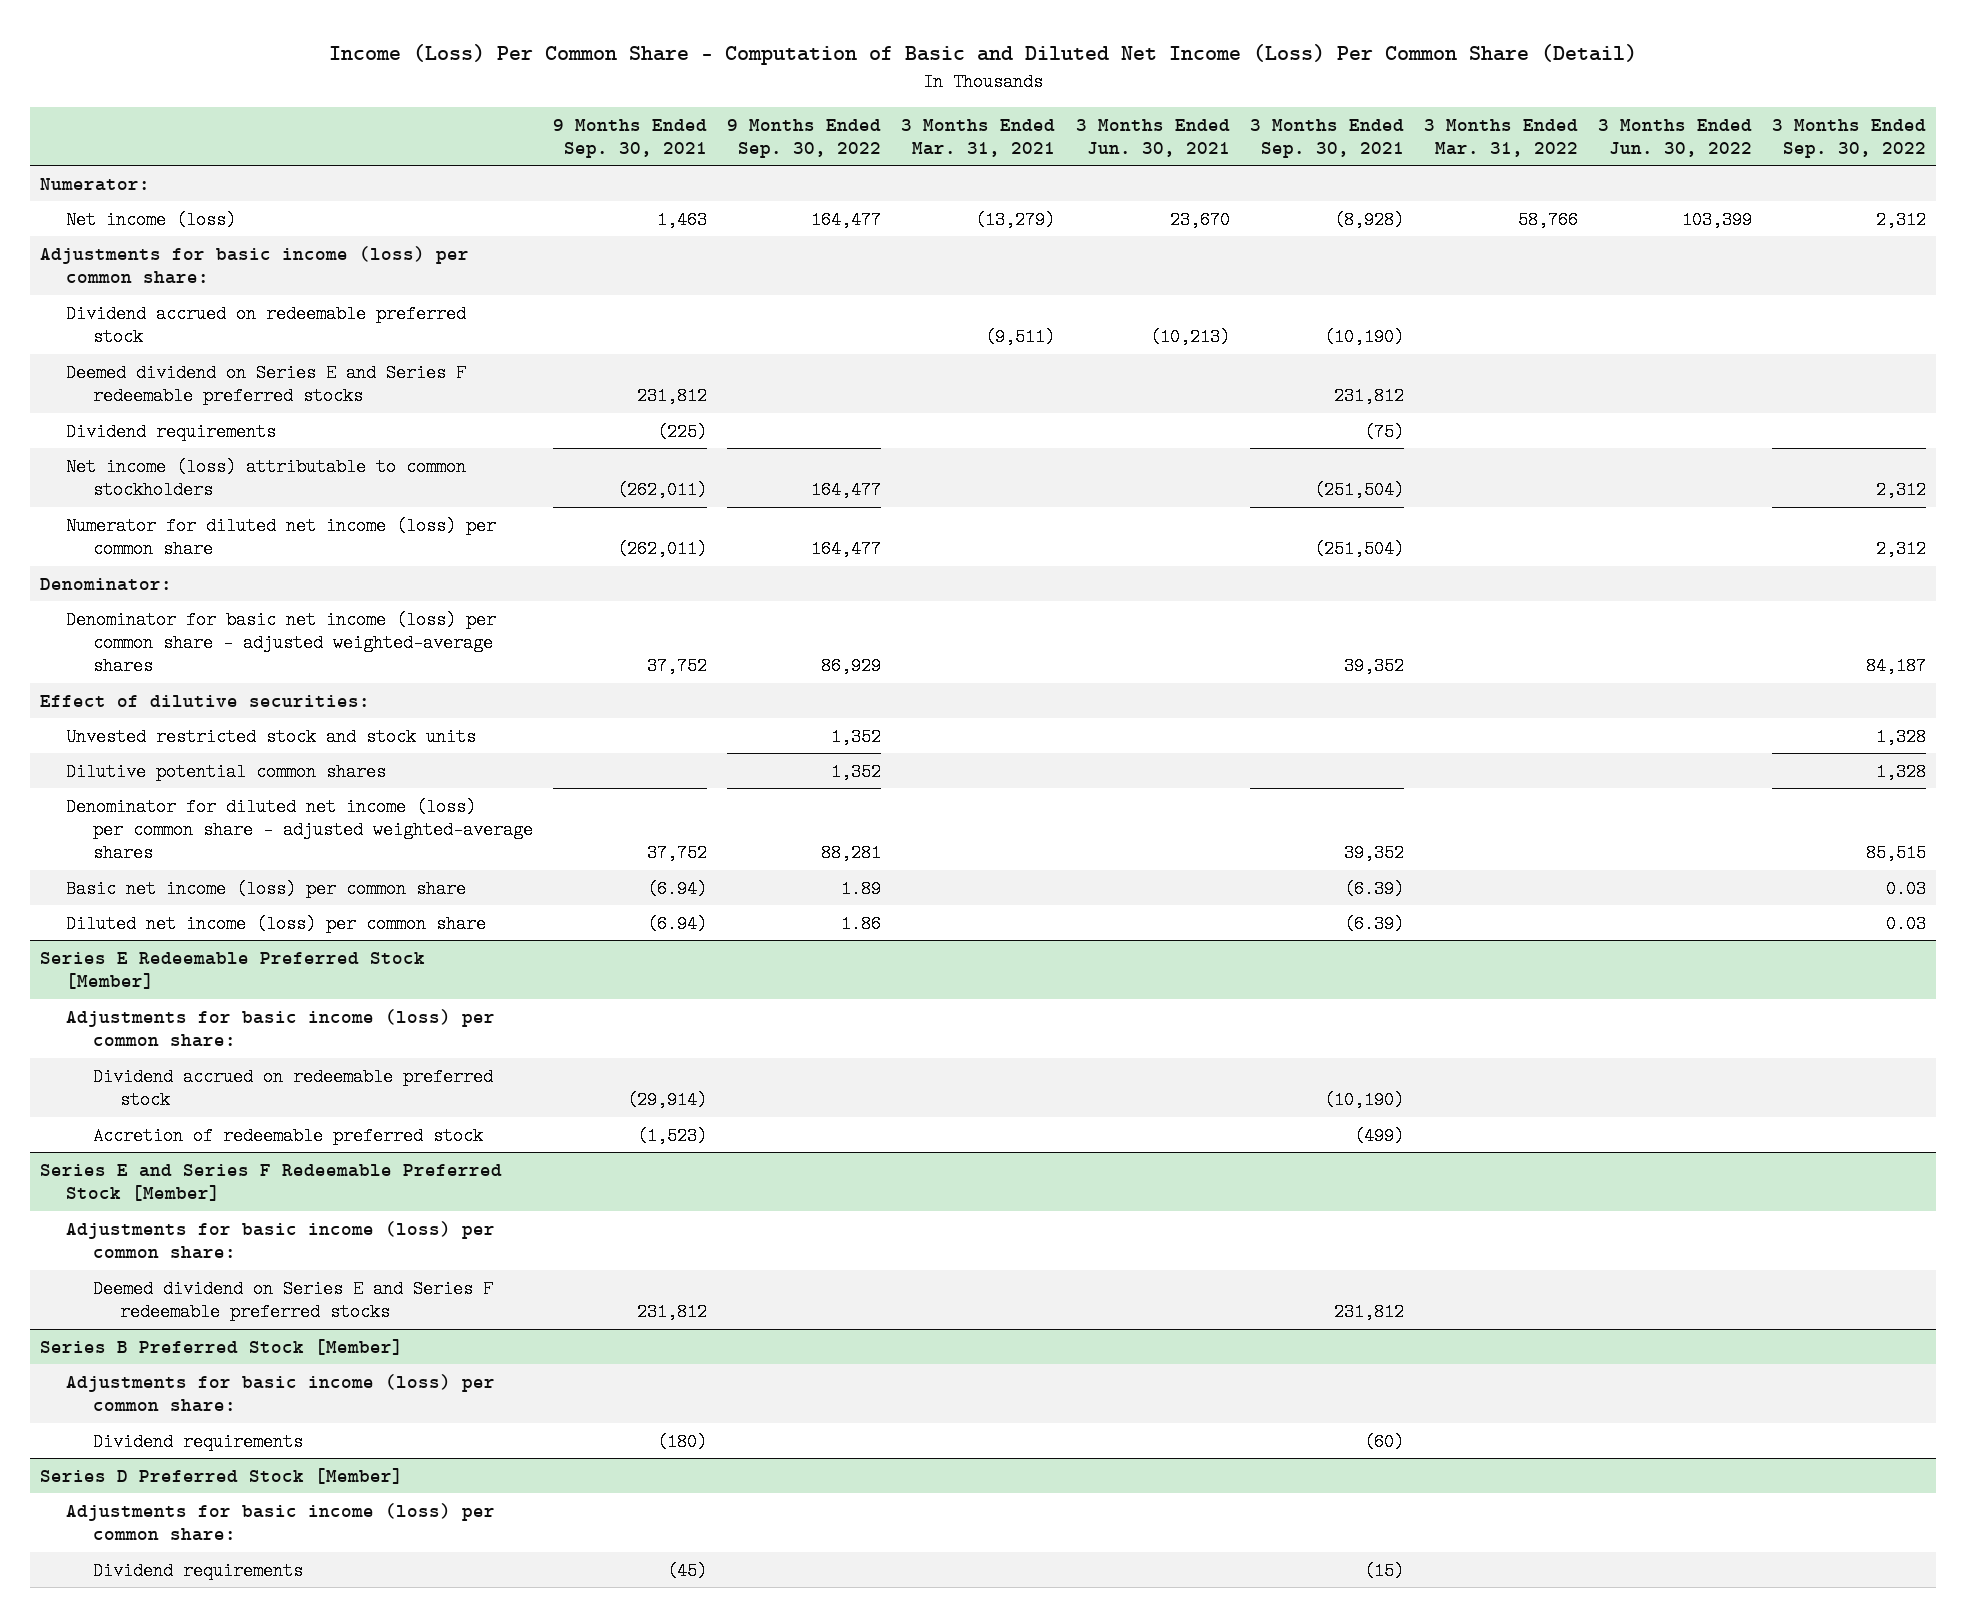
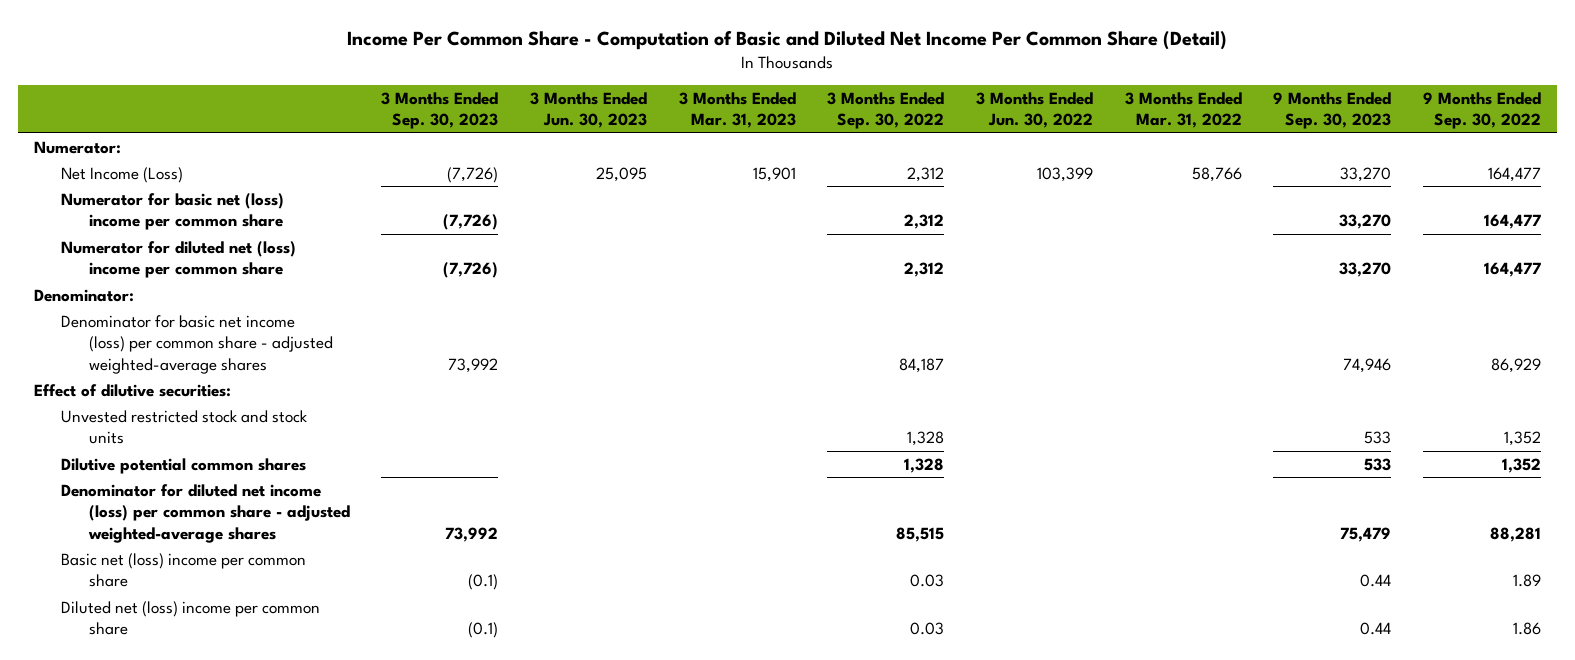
[329,44,1638,66] Income (Loss) Per Common Share - Computation of Basic and Diluted Net Income (Loss) Per Common Share (Detail) -> [347,30,1228,50] Income Per Common Share - Computation of Basic and Diluted Net Income Per Common Share (Detail)
[553,118,708,158] 9 Months Ended Sep. 30, 2021 -> none
[901,118,1056,157] 3 Months Ended Mar. 31, 2021 -> none
[1075,118,1230,157] 3 Months Ended Jun. 30, 2021 -> none
[1249,118,1404,158] 3 Months Ended Sep. 30, 2021 -> none
none -> [381,91,499,130] 3 Months Ended Sep. 30, 2023
none -> [530,91,648,129] 3 Months Ended Jun. 30, 2023
none -> [678,91,796,129] 3 Months Ended Mar. 31, 2023
none -> [1273,91,1392,130] 9 Months Ended Sep. 30, 2023
[39,245,469,285] Adjustments for basic income (loss) per common share: -> none
[66,304,467,347] Dividend accrued on redeemable preferred stock -> none
[66,363,467,406] Deemed dividend on Series E and Series F redeemable preferred stocks -> none
[66,422,277,441] Dividend requirements -> none
[66,210,237,229] Net income (loss) -> [61,166,184,183] Net Income (Loss)
[66,457,467,500] Net income (loss) attributable to common stockholders -> [61,192,285,231] Numerator for basic net (loss) income per common share
[66,516,497,559] Numerator for diluted net income (loss) per common share -> [61,240,297,279] Numerator for diluted net (loss) income per common share
[39,951,425,990] Series E Redeemable Preferred Stock [Member] -> none
[66,1008,496,1048] Adjustments for basic income (loss) per common share: -> none
[92,1067,493,1110] Dividend accrued on redeemable preferred stock -> none
[92,1126,483,1145] Accretion of redeemable preferred stock -> none
[39,1163,502,1202] Series E and Series F Redeemable Preferred Stock [Member] -> none
[66,1220,496,1260] Adjustments for basic income (loss) per common share: -> none
[92,1279,493,1322] Deemed dividend on Series E and Series F redeemable preferred stocks -> none
[39,1338,403,1355] Series B Preferred Stock [Member] -> none
[66,1373,496,1413] Adjustments for basic income (loss) per common share: -> none
[92,1432,303,1451] Dividend requirements -> none
[39,1467,403,1484] Series D Preferred Stock [Member] -> none
[66,1502,496,1542] Adjustments for basic income (loss) per common share: -> none
[92,1561,303,1580] Dividend requirements -> none
[66,879,467,898] Basic net income (loss) per common share -> [61,552,307,588] Basic net (loss) income per common share
[66,914,487,933] Diluted net income (loss) per common share -> [61,600,321,636] Diluted net (loss) income per common share

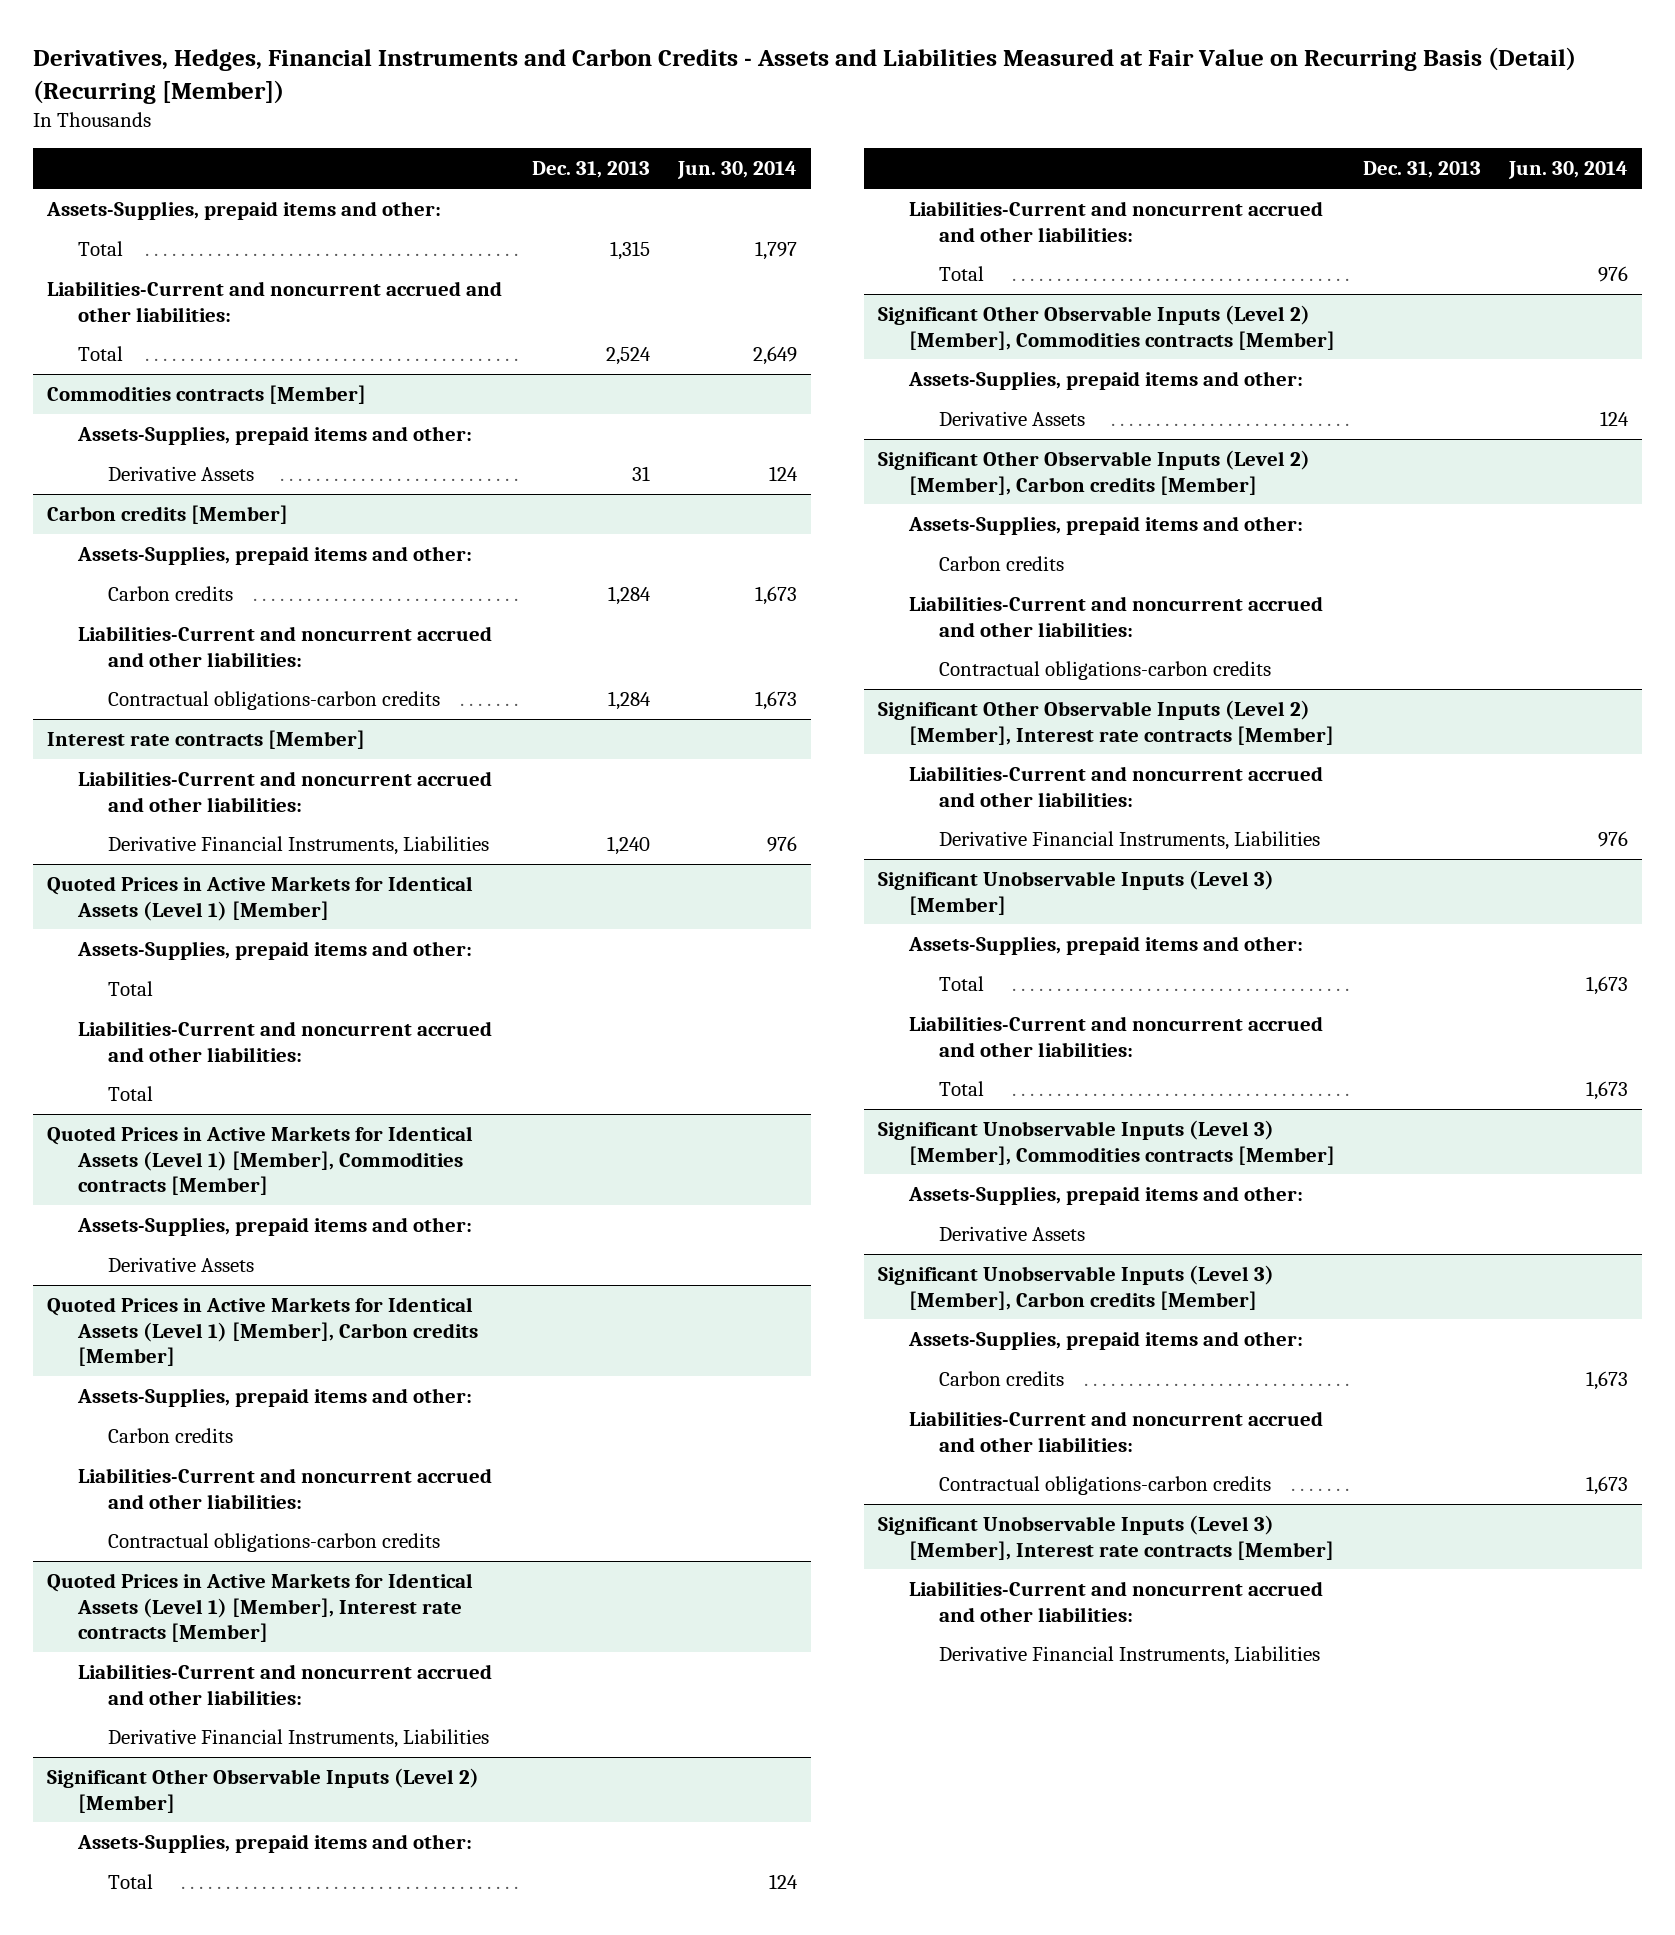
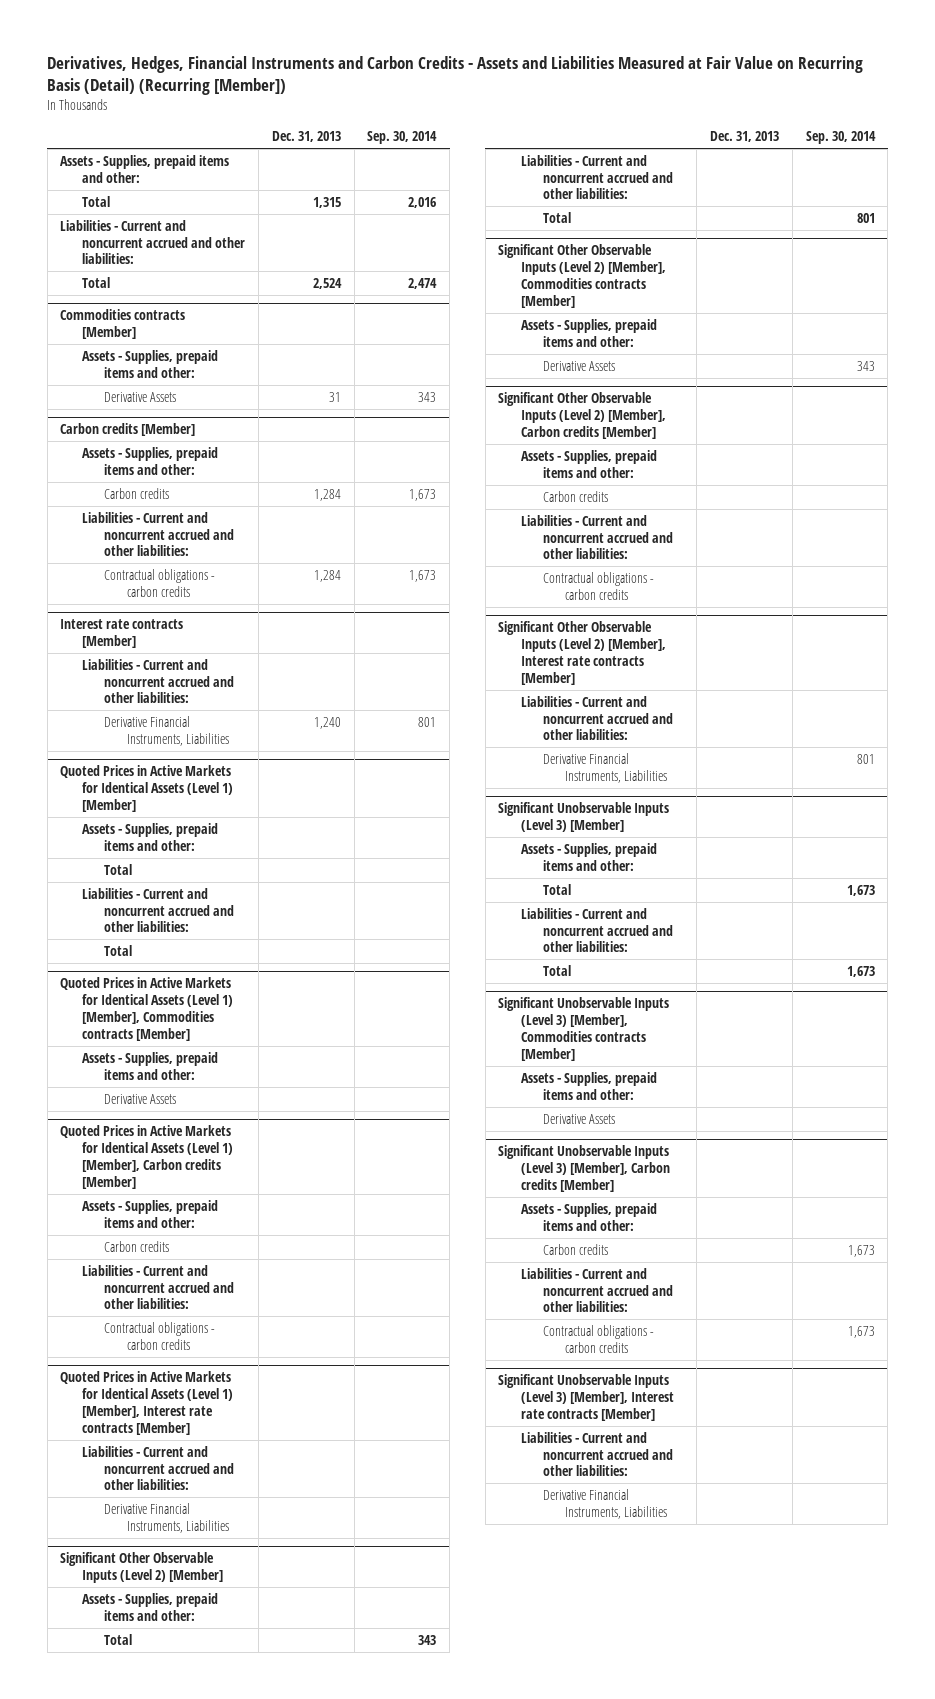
[676,161,797,180] Jun. 30, 2014 -> none
none -> [367,131,438,145] Sep. 30, 2014
[45,201,441,221] Assets-Supplies, prepaid items and other: -> [60,155,230,183] Assets - Supplies, prepaid items and other:
[46,281,502,322] Liabilities-Current and noncurrent accrued and other liabilities: -> [60,220,246,265] Liabilities - Current and noncurrent accrued and other liabilities:
[76,426,472,446] Assets-Supplies, prepaid items and other: -> [82,350,219,378] Assets - Supplies, prepaid items and other:
[76,546,472,566] Assets-Supplies, prepaid items and other: -> [82,447,219,475] Assets - Supplies, prepaid items and other:
[77,626,492,667] Liabilities-Current and noncurrent accrued and other liabilities: -> [82,512,235,557] Liabilities - Current and noncurrent accrued and other liabilities:
[108,691,441,711] Contractual obligations-carbon credits -> [104,569,216,597] Contractual obligations - carbon credits
[77,771,492,812] Liabilities-Current and noncurrent accrued and other liabilities: -> [82,659,235,704] Liabilities - Current and noncurrent accrued and other liabilities:
[76,941,472,961] Assets-Supplies, prepaid items and other: -> [82,823,219,851] Assets - Supplies, prepaid items and other:
[77,1021,492,1062] Liabilities-Current and noncurrent accrued and other liabilities: -> [82,888,235,933] Liabilities - Current and noncurrent accrued and other liabilities:
[76,1217,472,1237] Assets-Supplies, prepaid items and other: -> [82,1052,219,1080] Assets - Supplies, prepaid items and other:
[76,1388,472,1408] Assets-Supplies, prepaid items and other: -> [82,1200,219,1228] Assets - Supplies, prepaid items and other:
[77,1468,492,1509] Liabilities-Current and noncurrent accrued and other liabilities: -> [82,1265,235,1310] Liabilities - Current and noncurrent accrued and other liabilities:
[108,1533,441,1553] Contractual obligations-carbon credits -> [104,1322,216,1350] Contractual obligations - carbon credits
[77,1664,492,1705] Liabilities-Current and noncurrent accrued and other liabilities: -> [82,1446,235,1491] Liabilities - Current and noncurrent accrued and other liabilities:
[76,1834,472,1854] Assets-Supplies, prepaid items and other: -> [82,1593,219,1621] Assets - Supplies, prepaid items and other:
[908,201,1323,242] Liabilities-Current and noncurrent accrued and other liabilities: -> [520,155,673,200] Liabilities - Current and noncurrent accrued and other liabilities:
[907,371,1303,391] Assets-Supplies, prepaid items and other: -> [520,319,657,347] Assets - Supplies, prepaid items and other:
[907,516,1303,536] Assets-Supplies, prepaid items and other: -> [520,450,657,478] Assets - Supplies, prepaid items and other:
[908,596,1323,637] Liabilities-Current and noncurrent accrued and other liabilities: -> [520,515,673,560] Liabilities - Current and noncurrent accrued and other liabilities:
[939,661,1272,681] Contractual obligations-carbon credits -> [542,572,654,600] Contractual obligations - carbon credits
[908,766,1323,807] Liabilities-Current and noncurrent accrued and other liabilities: -> [520,696,673,741] Liabilities - Current and noncurrent accrued and other liabilities:
[907,936,1303,956] Assets-Supplies, prepaid items and other: -> [520,843,657,871] Assets - Supplies, prepaid items and other:
[908,1016,1323,1057] Liabilities-Current and noncurrent accrued and other liabilities: -> [520,908,673,953] Liabilities - Current and noncurrent accrued and other liabilities:
[907,1186,1303,1206] Assets-Supplies, prepaid items and other: -> [520,1072,657,1100] Assets - Supplies, prepaid items and other:
[907,1331,1303,1351] Assets-Supplies, prepaid items and other: -> [520,1203,657,1231] Assets - Supplies, prepaid items and other:
[908,1411,1323,1452] Liabilities-Current and noncurrent accrued and other liabilities: -> [520,1268,673,1313] Liabilities - Current and noncurrent accrued and other liabilities:
[939,1476,1272,1496] Contractual obligations-carbon credits -> [542,1325,654,1353] Contractual obligations - carbon credits
[908,1581,1323,1622] Liabilities-Current and noncurrent accrued and other liabilities: -> [520,1432,673,1477] Liabilities - Current and noncurrent accrued and other liabilities:

